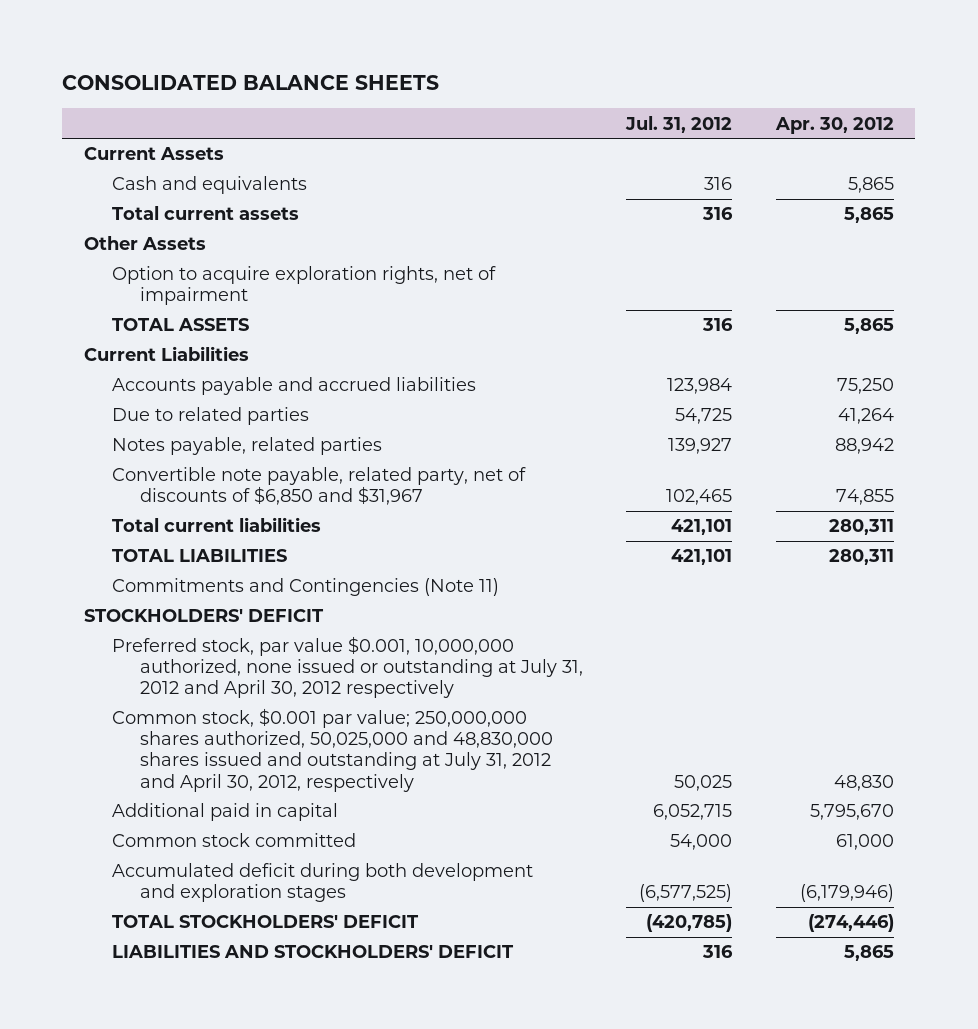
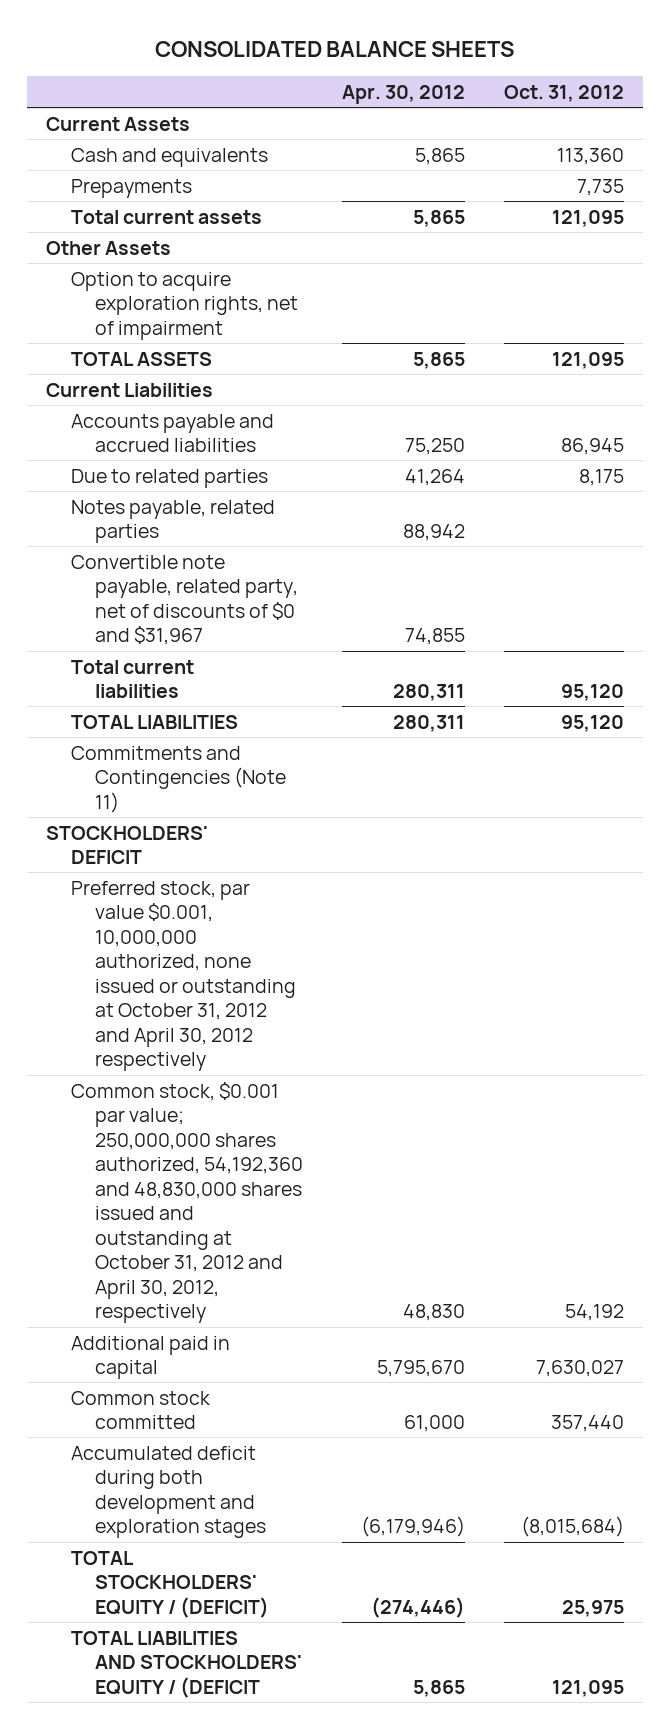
[625,115,733,133] Jul. 31, 2012 -> none
none -> [503,84,624,102] Oct. 31, 2012
none -> [70,178,192,198] Prepayments
[111,467,526,506] Convertible note payable, related party, net of discounts of $6,850 and $31,967 -> [70,554,299,646] Convertible note payable, related party, net of discounts of $0 and $31,967
[111,636,583,699] Preferred stock, par value $0.001, 10,000,000 authorized, none issued or outstanding at July 31, 2012 and April 30, 2012 respectively -> [70,880,297,1072] Preferred stock, par value $0.001, 10,000,000 authorized, none issued or outstanding at October 31, 2012 and April 30, 2012 respectively
[111,708,553,792] Common stock, $0.001 par value; 250,000,000 shares authorized, 50,025,000 and 48,830,000 shares issued and outstanding at July 31, 2012 and April 30, 2012, respectively -> [70,1081,304,1324] Common stock, $0.001 par value; 250,000,000 shares authorized, 54,192,360 and 48,830,000 shares issued and outstanding at October 31, 2012 and April 30, 2012, respectively
[111,915,419,929] TOTAL STOCKHOLDERS' DEFICIT -> [70,1550,270,1618] TOTAL STOCKHOLDERS' EQUITY / (DEFICIT)
[111,945,514,959] LIABILITIES AND STOCKHOLDERS' DEFICIT -> [70,1630,303,1698] TOTAL LIABILITIES AND STOCKHOLDERS' EQUITY / (DEFICIT

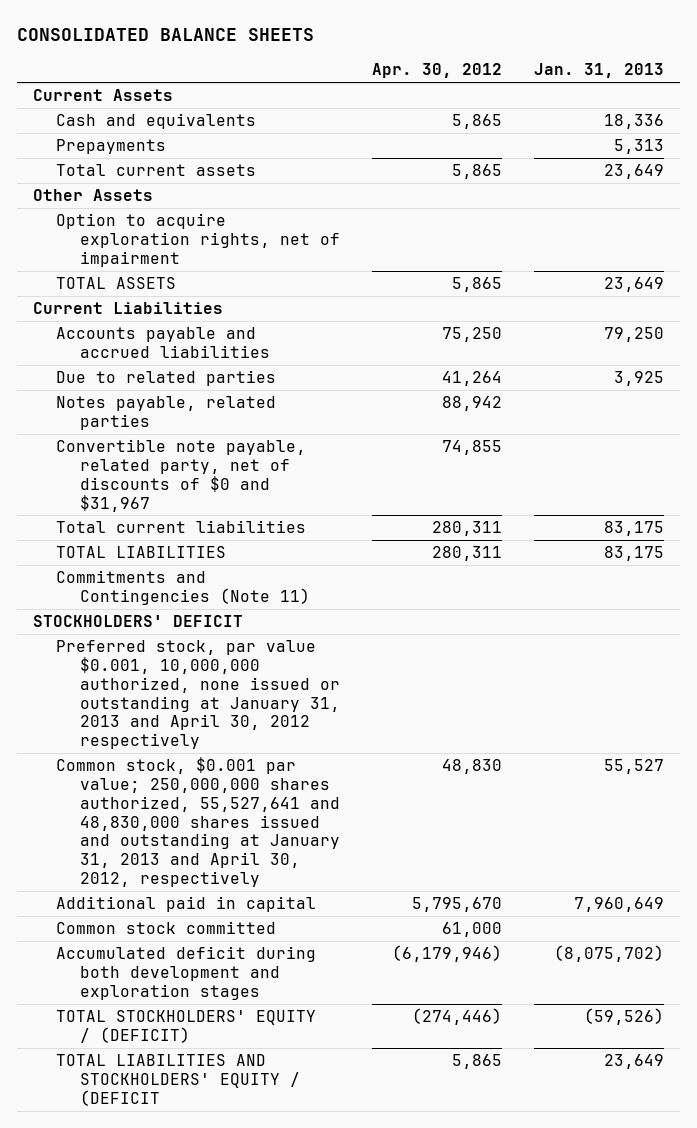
[503,84,624,102] Oct. 31, 2012 -> none
none -> [534,63,665,79] Jan. 31, 2013
[70,880,297,1072] Preferred stock, par value $0.001, 10,000,000 authorized, none issued or outstanding at October 31, 2012 and April 30, 2012 respectively -> [56,640,341,749] Preferred stock, par value $0.001, 10,000,000 authorized, none issued or outstanding at January 31, 2013 and April 30, 2012 respectively
[70,1081,304,1324] Common stock, $0.001 par value; 250,000,000 shares authorized, 54,192,360 and 48,830,000 shares issued and outstanding at October 31, 2012 and April 30, 2012, respectively -> [56,757,341,887] Common stock, $0.001 par value; 250,000,000 shares authorized, 55,527,641 and 48,830,000 shares issued and outstanding at January 31, 2013 and April 30, 2012, respectively

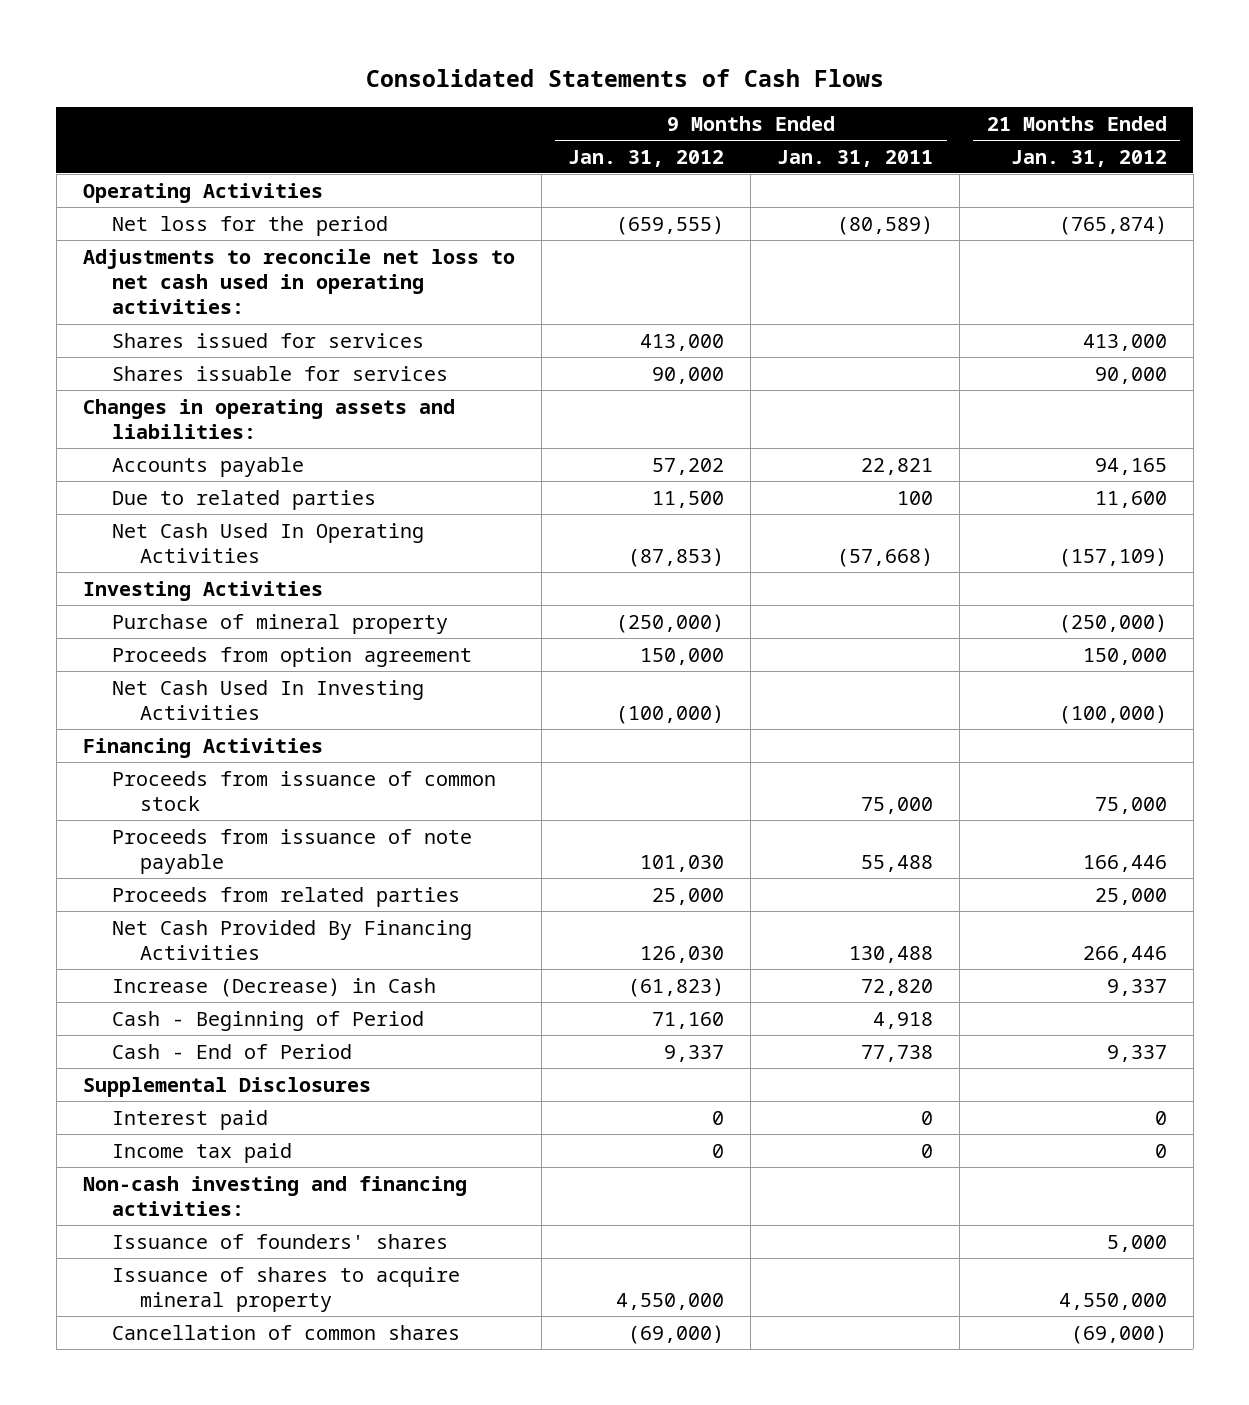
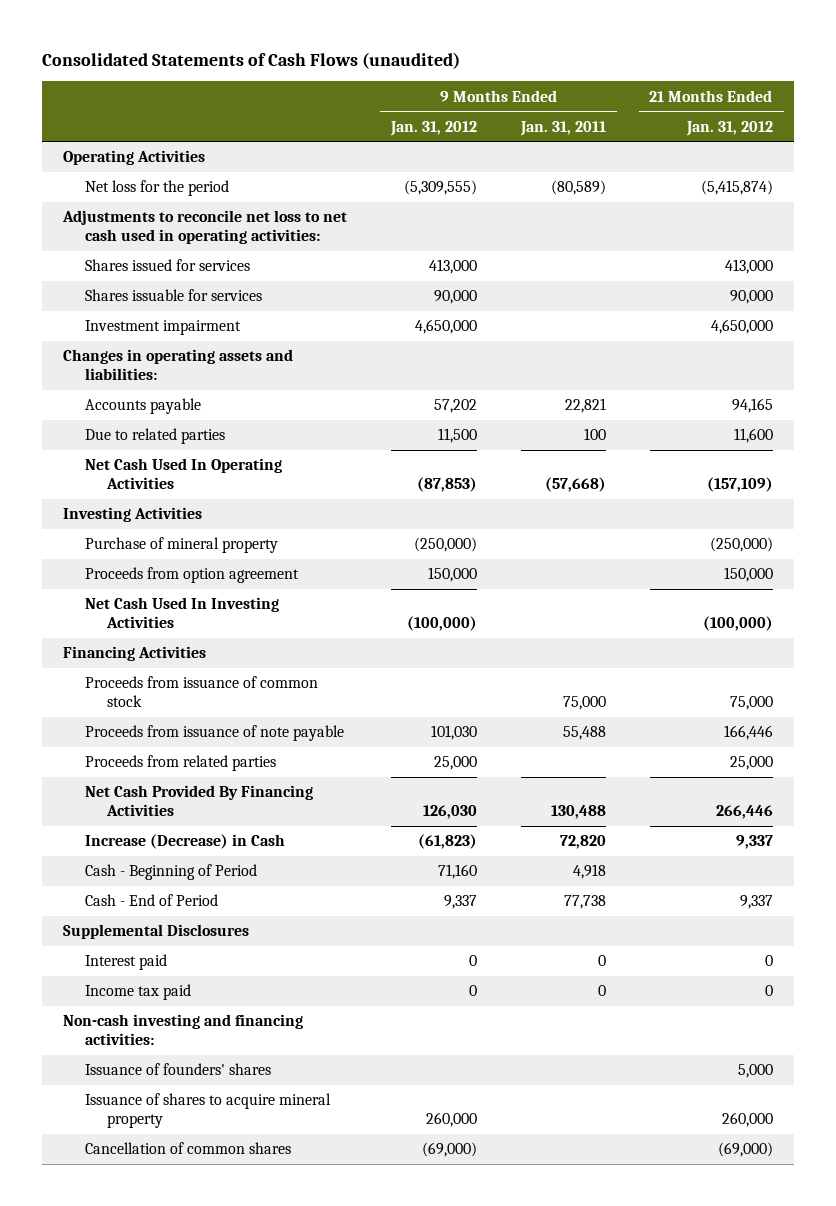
[365,69,884,88] Consolidated Statements of Cash Flows -> [41,51,460,69] Consolidated Statements of Cash Flows (unaudited)
[616,215,725,235] (659,555) -> [404,180,478,196] (5,309,555)
[1058,215,1167,235] (765,874) -> [700,180,773,196] (5,415,874)
none -> [85,320,242,336] Investment impairment
[616,1293,725,1311] 4,550,000 -> [426,1112,478,1128] 260,000
[1058,1293,1167,1311] 4,550,000 -> [721,1112,773,1128] 260,000

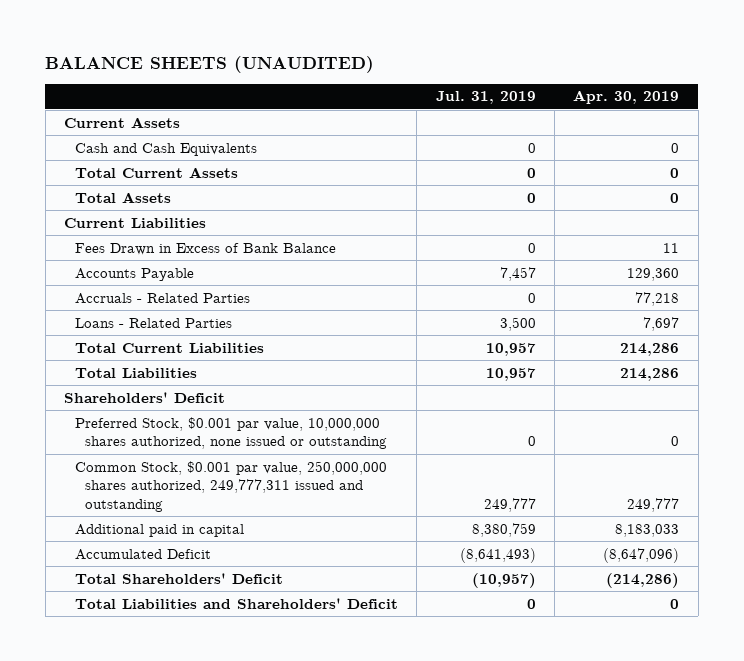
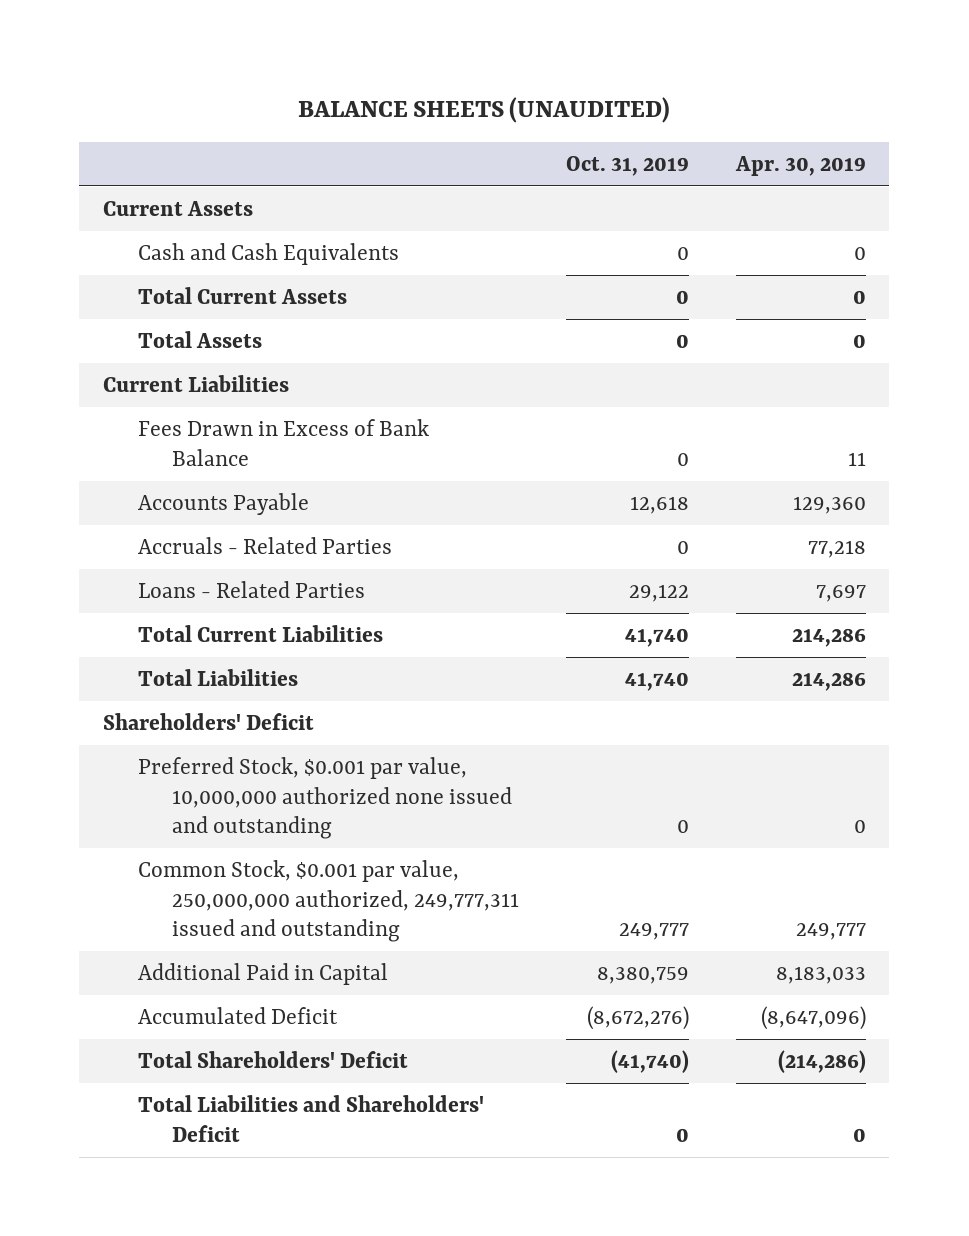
[435,91,536,105] Jul. 31, 2019 -> none
none -> [566,155,690,176] Oct. 31, 2019
[74,416,388,450] Preferred Stock, $0.001 par value, 10,000,000 shares authorized, none issued or outstanding -> [137,756,513,840] Preferred Stock, $0.001 par value, 10,000,000 authorized none issued and outstanding
[74,460,387,512] Common Stock, $0.001 par value, 250,000,000 shares authorized, 249,777,311 issued and outstanding -> [137,859,520,943] Common Stock, $0.001 par value, 250,000,000 authorized, 249,777,311 issued and outstanding
[74,523,244,537] Additional paid in capital -> [137,962,388,985] Additional Paid in Capital

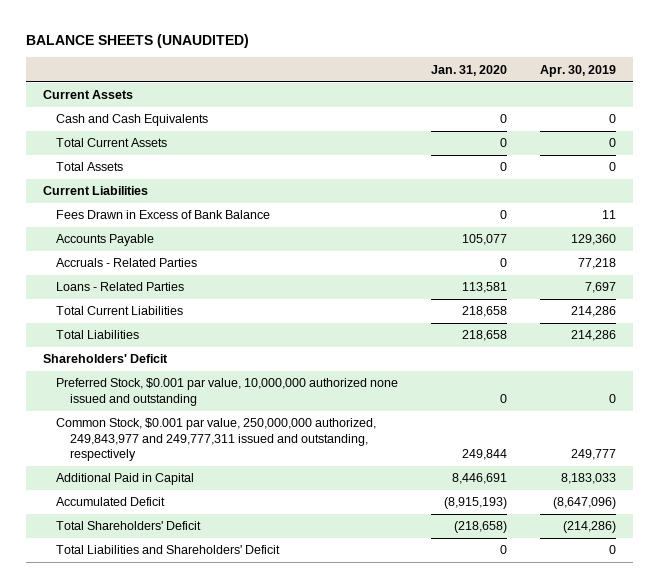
[566,155,690,176] Oct. 31, 2019 -> none
none -> [431,64,508,76] Jan. 31, 2020
[137,859,520,943] Common Stock, $0.001 par value, 250,000,000 authorized, 249,777,311 issued and outstanding -> [56,418,377,462] Common Stock, $0.001 par value, 250,000,000 authorized, 249,843,977 and 249,777,311 issued and outstanding, respectively

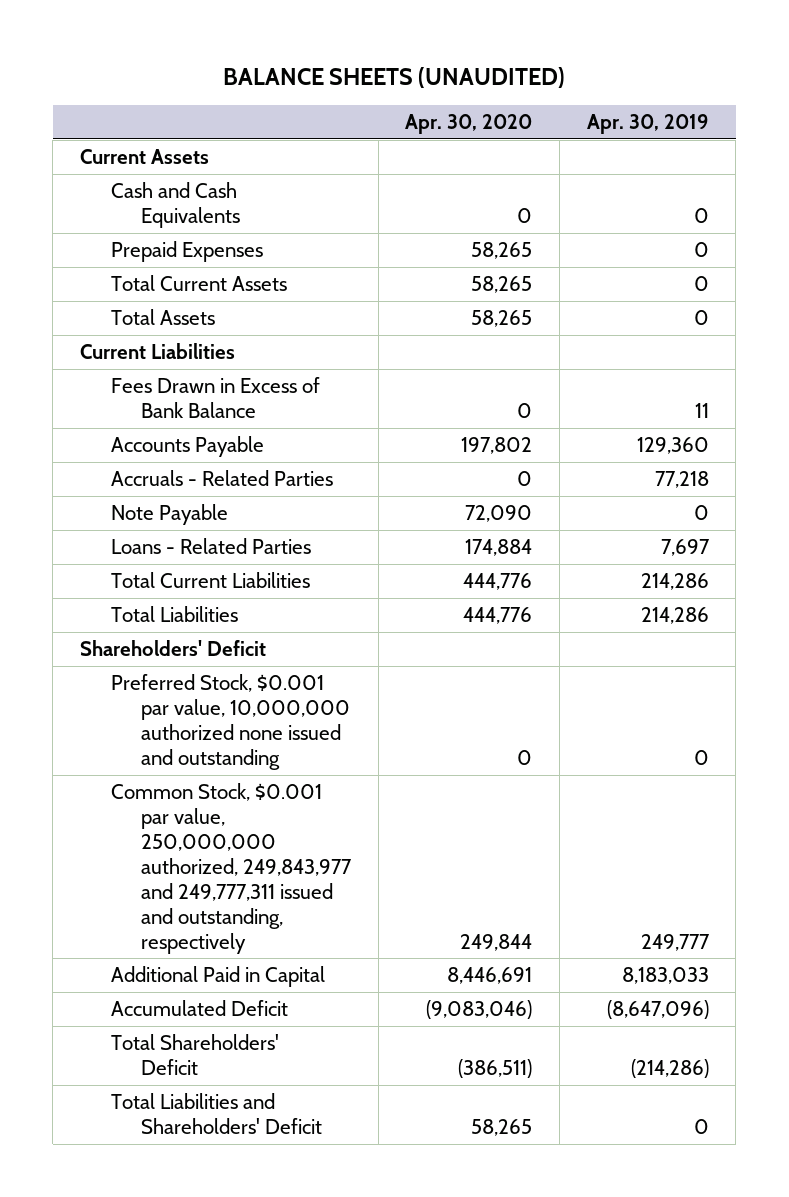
[431,64,508,76] Jan. 31, 2020 -> none
none -> [405,114,533,135] Apr. 30, 2020
none -> [110,241,263,263] Prepaid Expenses
none -> [110,504,228,526] Note Payable

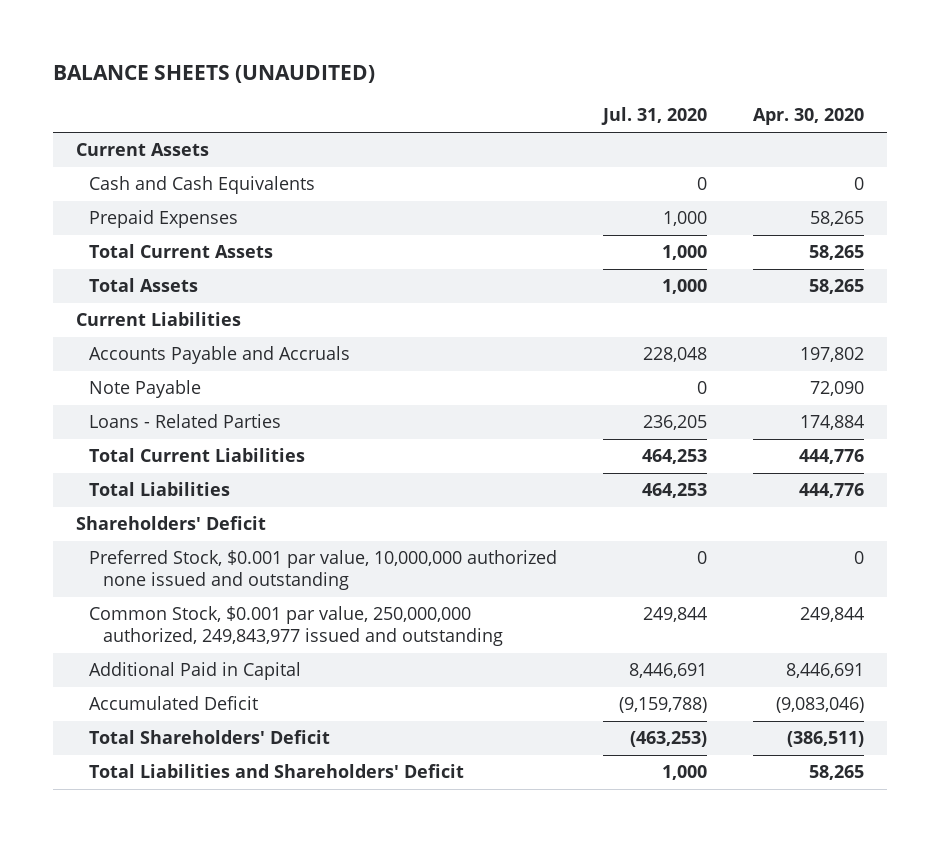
[586,114,709,135] Apr. 30, 2019 -> none
none -> [601,107,708,126] Jul. 31, 2020
[110,377,320,418] Fees Drawn in Excess of Bank Balance -> none
[110,470,333,487] Accruals - Related Parties -> none
[110,436,264,458] Accounts Payable -> [89,346,351,365] Accounts Payable and Accruals
[110,783,353,954] Common Stock, $0.001 par value, 250,000,000 authorized, 249,843,977 and 249,777,311 issued and outstanding, respectively -> [89,606,503,647] Common Stock, $0.001 par value, 250,000,000 authorized, 249,843,977 issued and outstanding

